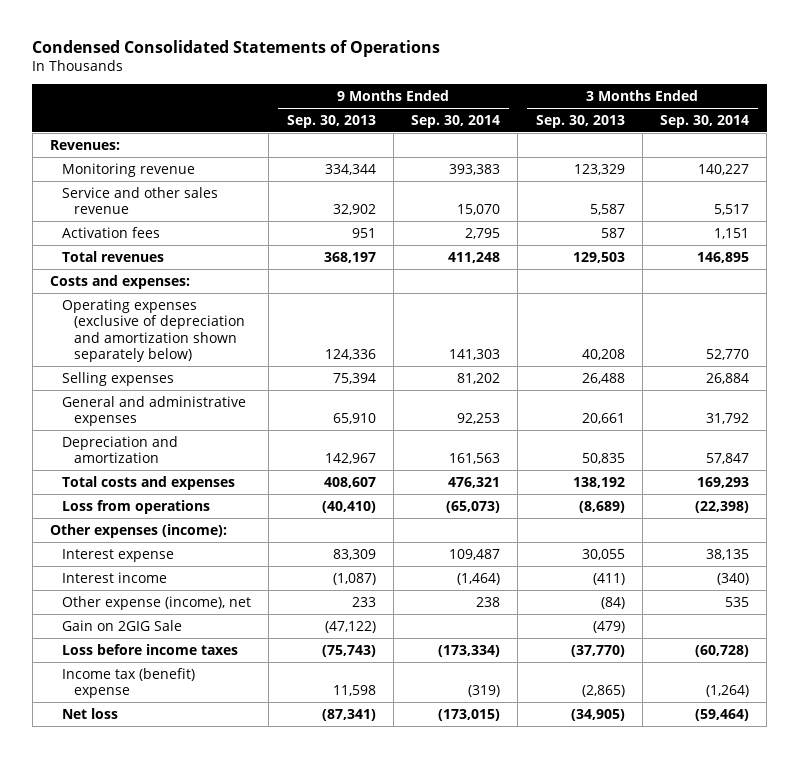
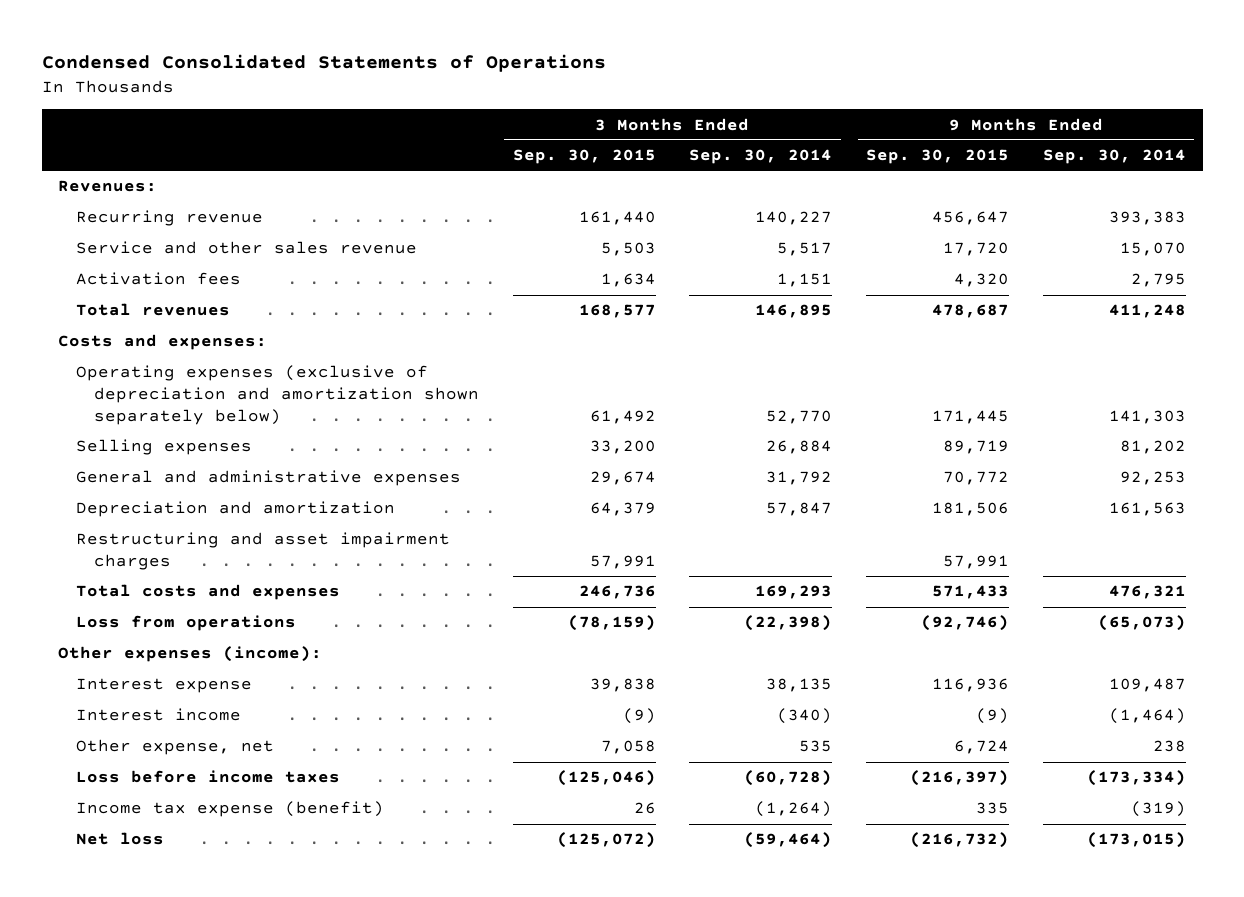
[286,114,376,128] Sep. 30, 2013 -> none
[535,114,625,128] Sep. 30, 2013 -> none
none -> [512,149,656,165] Sep. 30, 2015
none -> [866,149,1010,165] Sep. 30, 2015
[62,162,196,177] Monitoring revenue -> [76,210,264,227] Recurring revenue
none -> [76,532,451,571] Restructuring and asset impairment charges
[62,619,183,631] Gain on 2GIG Sale -> none
[62,595,252,610] Other expense (income), net -> [76,739,275,756] Other expense, net
[62,667,196,699] Income tax (benefit) expense -> [76,801,385,818] Income tax expense (benefit)

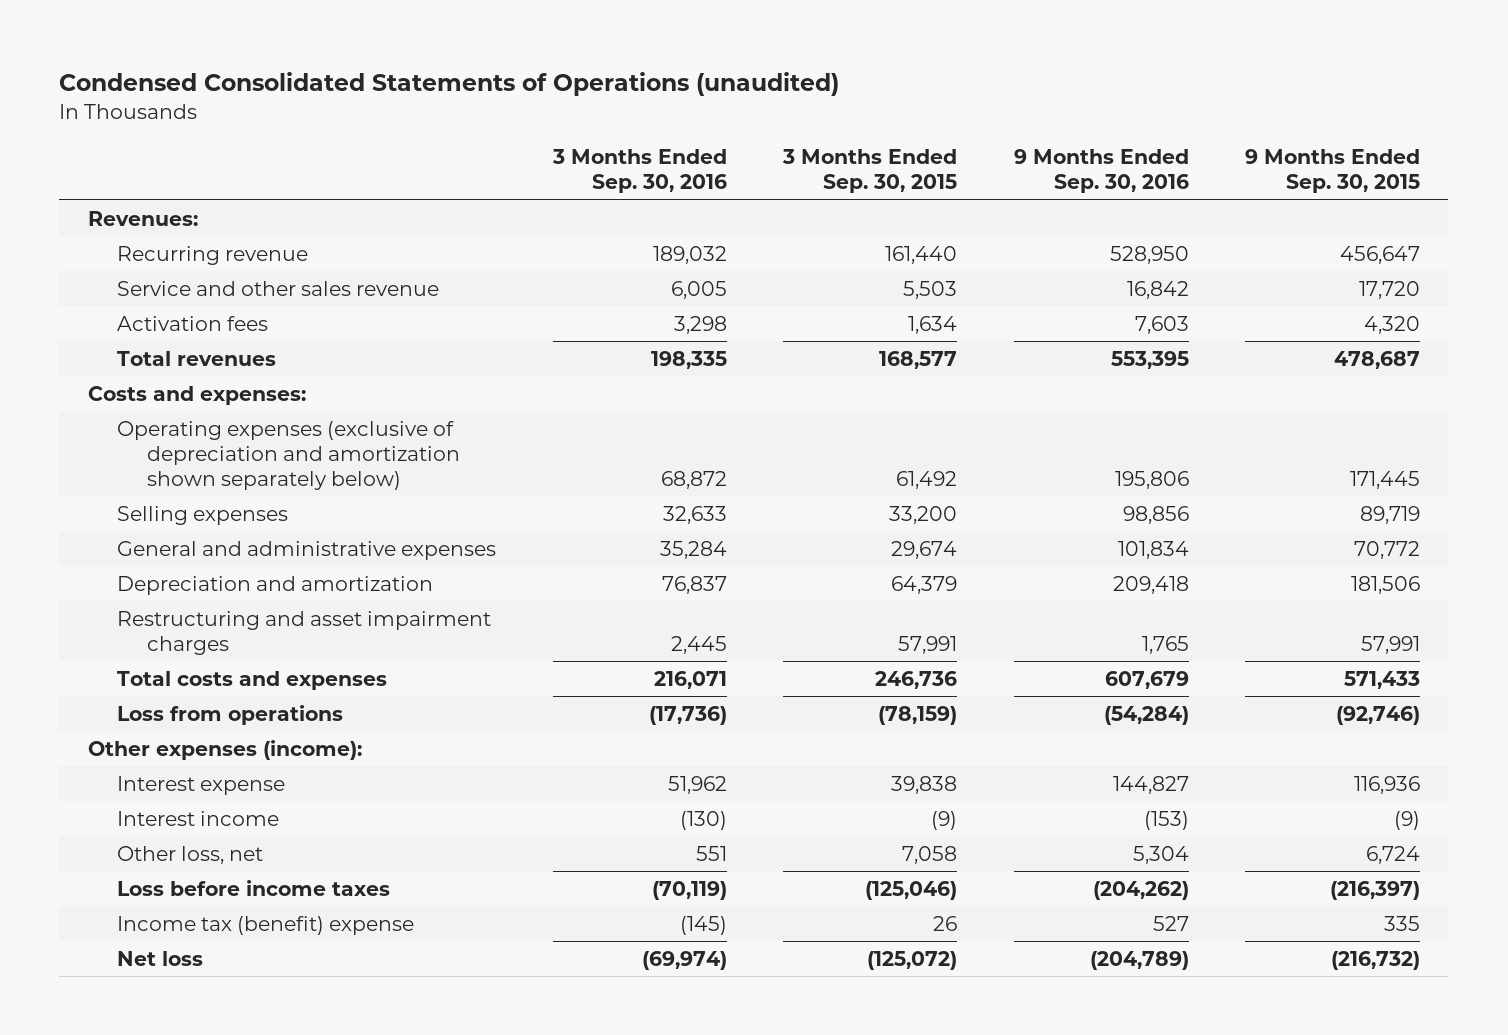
[41,54,606,73] Condensed Consolidated Statements of Operations -> [59,72,840,97] Condensed Consolidated Statements of Operations (unaudited)
[689,149,833,165] Sep. 30, 2014 -> none
[1042,149,1186,165] Sep. 30, 2014 -> none
none -> [551,149,727,194] 3 Months Ended Sep. 30, 2016
none -> [1013,149,1189,194] 9 Months Ended Sep. 30, 2016
[76,739,275,756] Other expense, net -> [117,845,264,864] Other loss, net
[76,801,385,818] Income tax expense (benefit) -> [117,915,415,935] Income tax (benefit) expense

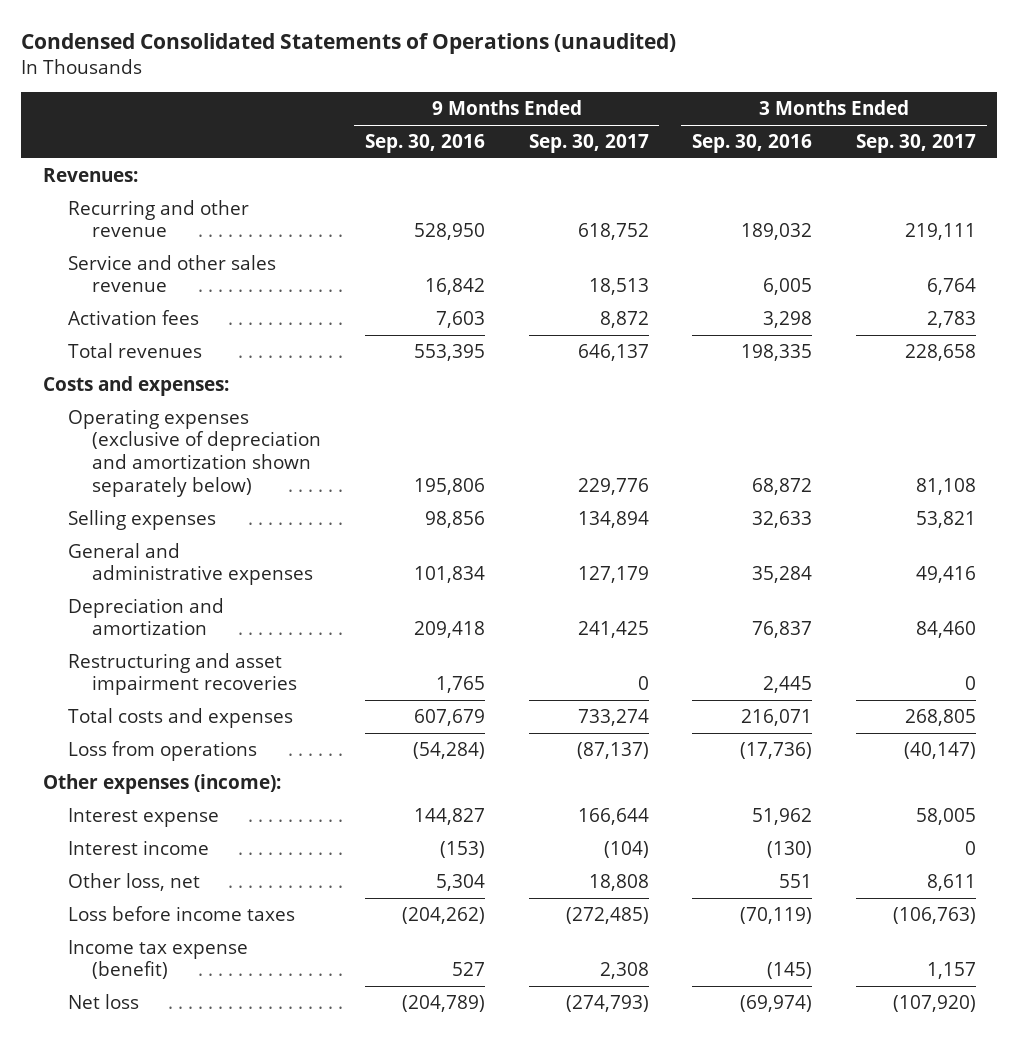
[782,149,958,194] 3 Months Ended Sep. 30, 2015 -> none
[1245,149,1421,194] 9 Months Ended Sep. 30, 2015 -> none
none -> [528,134,649,154] Sep. 30, 2017
none -> [855,134,976,154] Sep. 30, 2017
[117,245,309,265] Recurring revenue -> [67,199,249,238] Recurring and other revenue
[117,610,492,655] Restructuring and asset impairment charges -> [67,652,298,696] Restructuring and asset impairment recoveries
[117,915,415,935] Income tax (benefit) expense -> [67,939,248,980] Income tax expense (benefit)

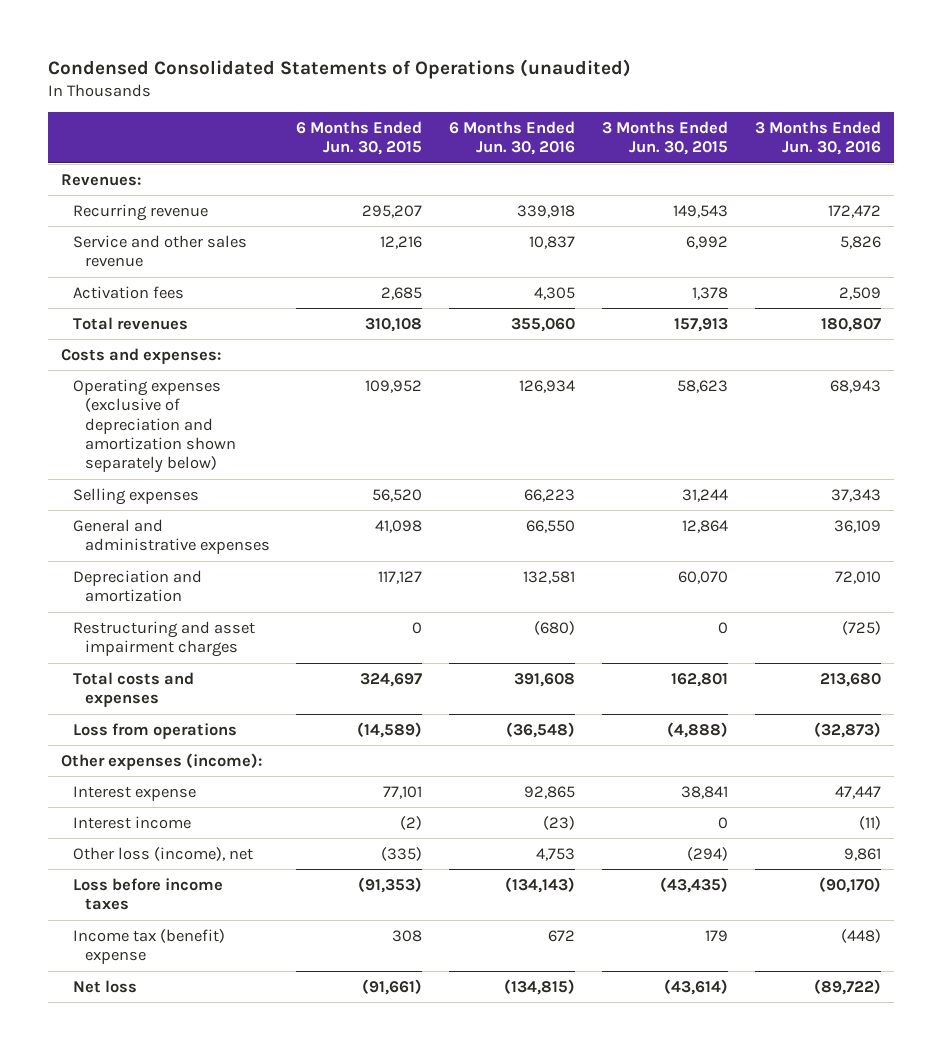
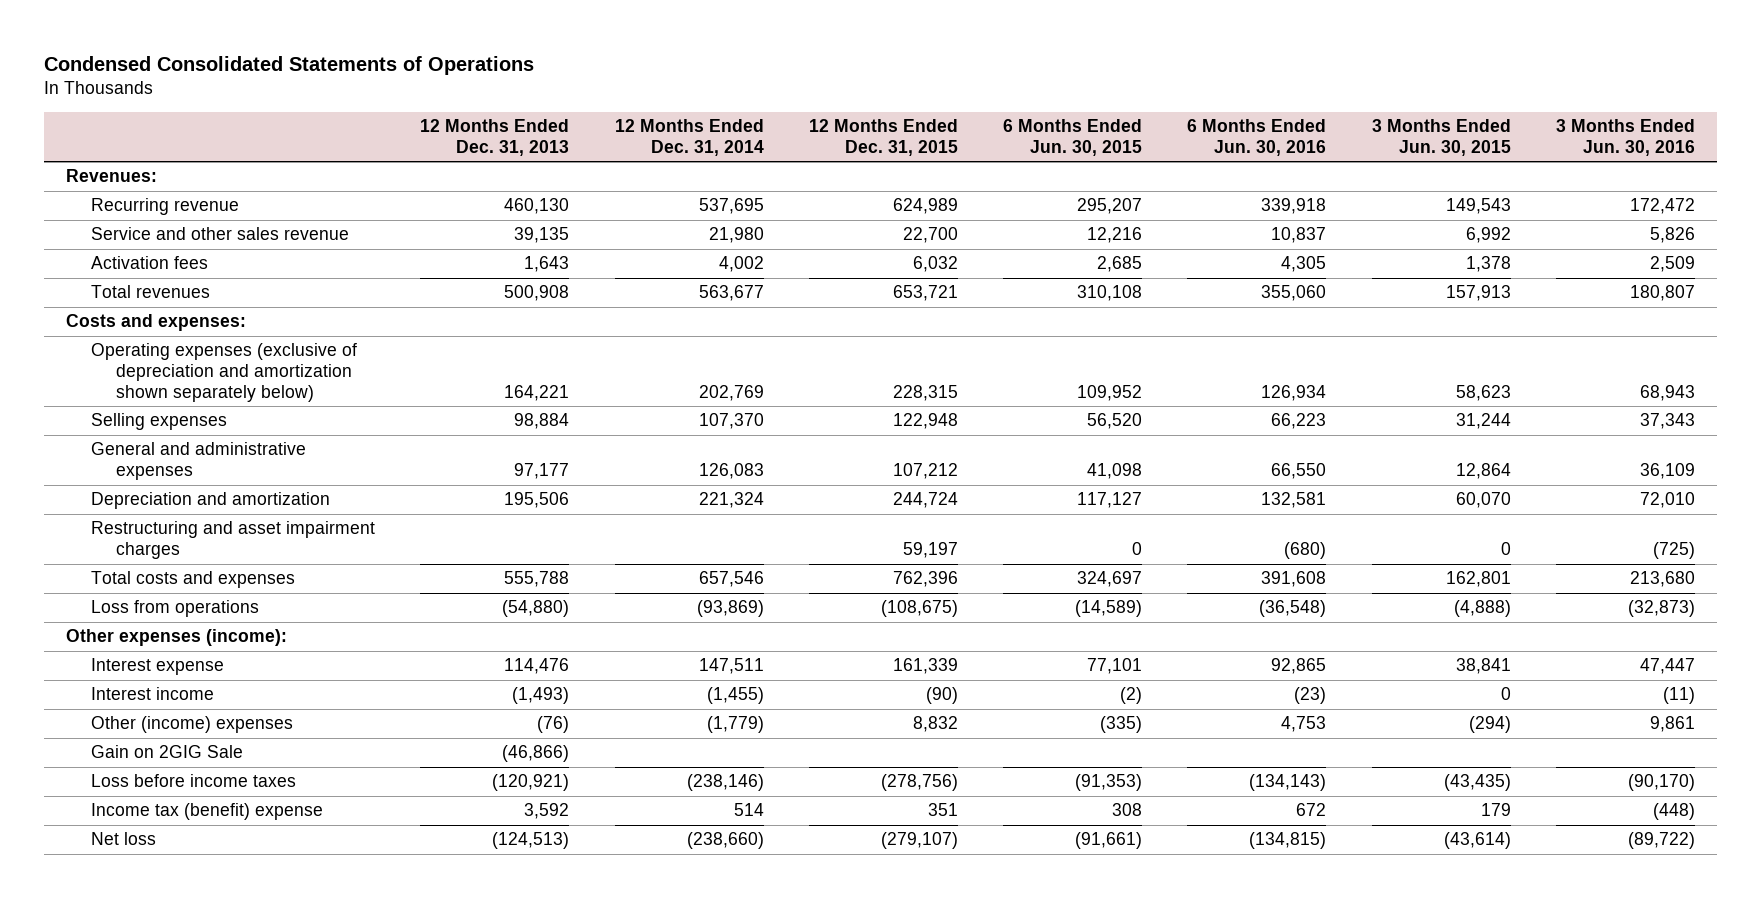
[48,58,632,79] Condensed Consolidated Statements of Operations (unaudited) -> [43,55,534,75] Condensed Consolidated Statements of Operations
none -> [420,119,570,156] 12 Months Ended Dec. 31, 2013
none -> [614,119,764,156] 12 Months Ended Dec. 31, 2014
none -> [808,119,958,156] 12 Months Ended Dec. 31, 2015
[73,846,254,861] Other loss (income), net -> [91,716,294,734] Other (income) expenses
none -> [91,745,244,759] Gain on 2GIG Sale

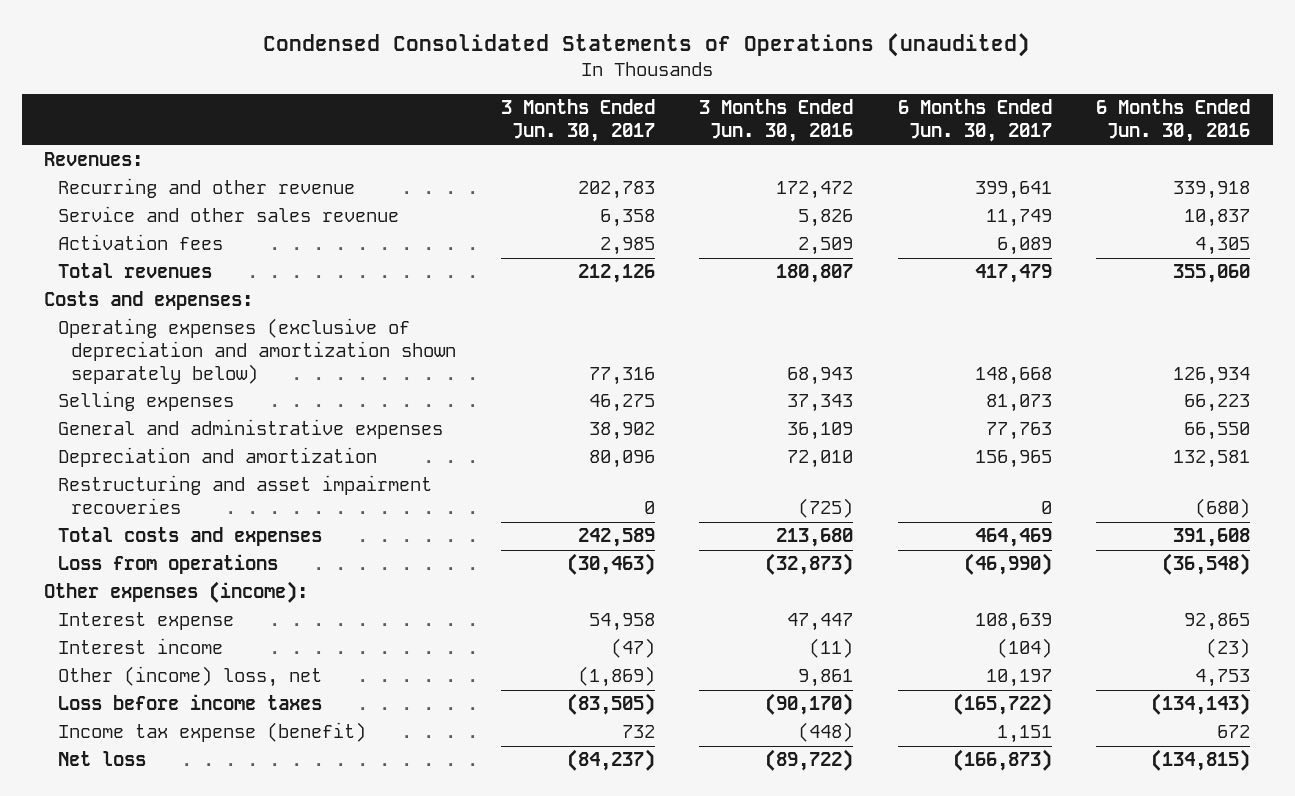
[43,55,534,75] Condensed Consolidated Statements of Operations -> [263,32,1031,57] Condensed Consolidated Statements of Operations (unaudited)
[420,119,570,156] 12 Months Ended Dec. 31, 2013 -> none
[614,119,764,156] 12 Months Ended Dec. 31, 2014 -> none
[808,119,958,156] 12 Months Ended Dec. 31, 2015 -> none
[1003,119,1143,156] 6 Months Ended Jun. 30, 2015 -> none
[1371,119,1511,156] 3 Months Ended Jun. 30, 2015 -> none
none -> [500,99,655,143] 3 Months Ended Jun. 30, 2017
none -> [897,99,1052,143] 6 Months Ended Jun. 30, 2017
[91,198,240,216] Recurring revenue -> [57,178,355,199] Recurring and other revenue
[91,521,376,560] Restructuring and asset impairment charges -> [57,475,432,515] Restructuring and asset impairment recoveries
[91,745,244,759] Gain on 2GIG Sale -> none
[91,716,294,734] Other (income) expenses -> [57,666,322,688] Other (income) loss, net
[91,803,324,821] Income tax (benefit) expense -> [57,722,366,743] Income tax expense (benefit)

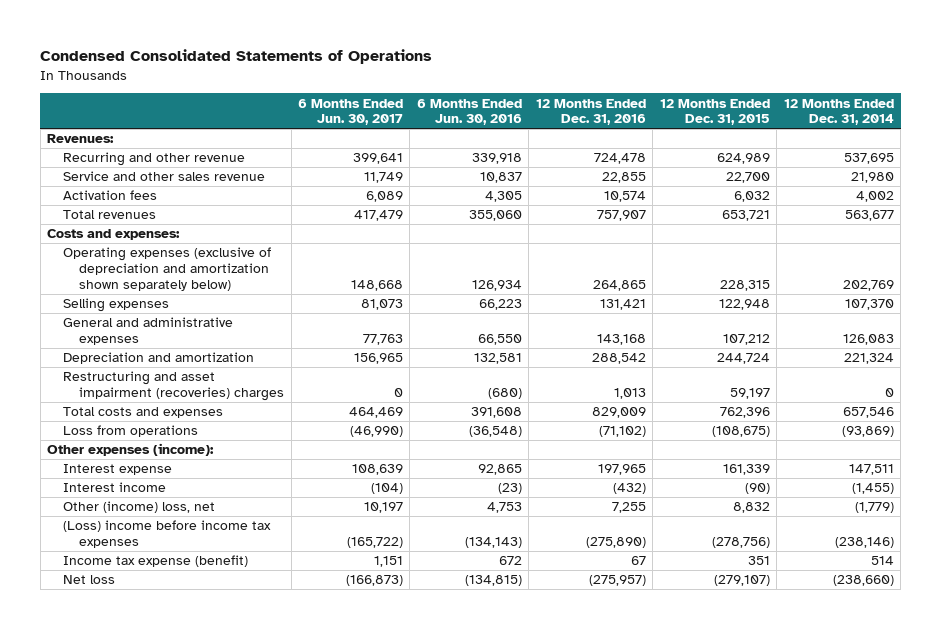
[263,32,1031,57] Condensed Consolidated Statements of Operations (unaudited) -> [40,49,433,65] Condensed Consolidated Statements of Operations
[500,99,655,143] 3 Months Ended Jun. 30, 2017 -> none
[699,99,854,143] 3 Months Ended Jun. 30, 2016 -> none
none -> [535,98,646,126] 12 Months Ended Dec. 31, 2016
none -> [659,98,770,126] 12 Months Ended Dec. 31, 2015
none -> [783,98,894,126] 12 Months Ended Dec. 31, 2014
[57,475,432,515] Restructuring and asset impairment recoveries -> [63,371,285,401] Restructuring and asset impairment (recoveries) charges
[57,694,322,711] Loss before income taxes -> [63,520,272,548] (Loss) income before income tax expenses

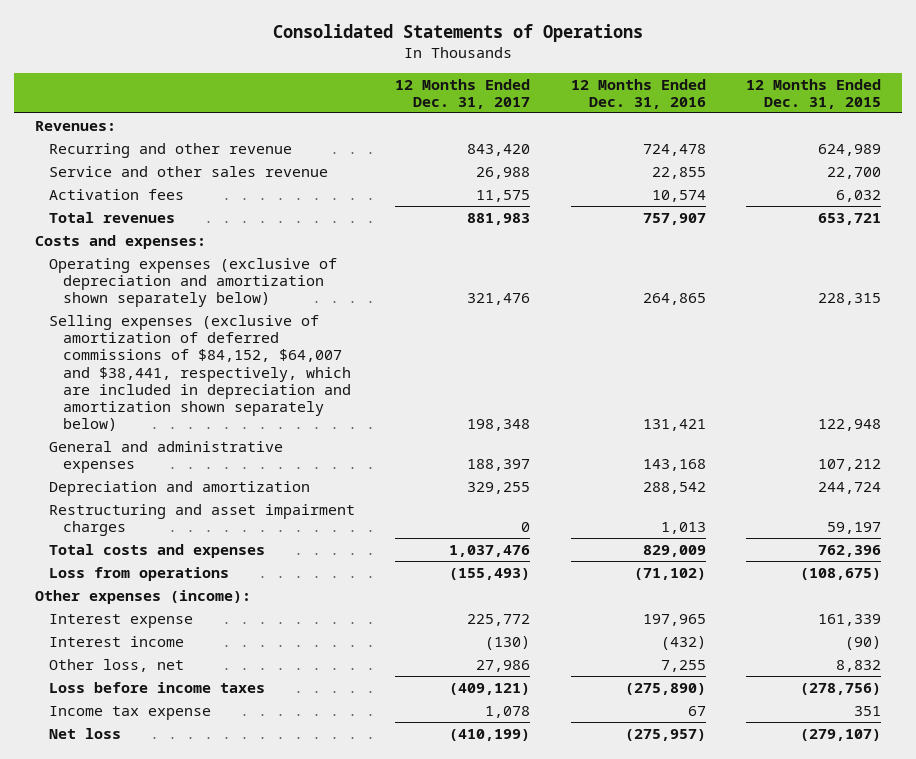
[40,49,433,65] Condensed Consolidated Statements of Operations -> [273,23,644,42] Consolidated Statements of Operations
[298,98,404,126] 6 Months Ended Jun. 30, 2017 -> none
[416,98,522,126] 6 Months Ended Jun. 30, 2016 -> none
[783,98,894,126] 12 Months Ended Dec. 31, 2014 -> none
none -> [395,78,531,109] 12 Months Ended Dec. 31, 2017
[63,298,170,313] Selling expenses -> [48,314,352,432] Selling expenses (exclusive of amortization of deferred commissions of $84,152, $64,007 and $38,441, respectively, which are included in depreciation and amortization shown separately below)
[63,371,285,401] Restructuring and asset impairment (recoveries) charges -> [48,503,355,537] Restructuring and asset impairment charges
[63,501,216,514] Other (income) loss, net -> [48,658,184,672] Other loss, net
[63,520,272,548] (Loss) income before income tax expenses -> [48,681,265,693] Loss before income taxes
[63,555,249,568] Income tax expense (benefit) -> [48,705,211,720] Income tax expense

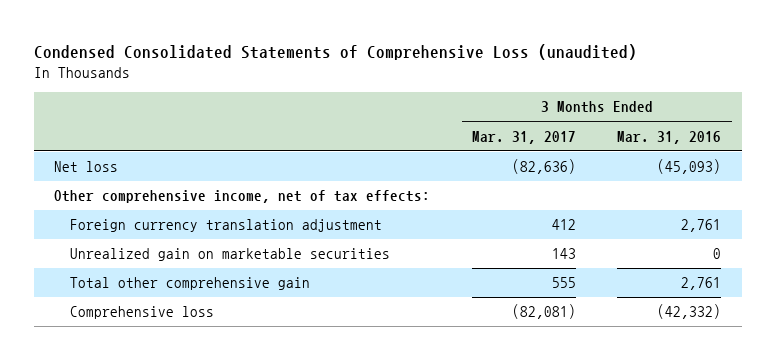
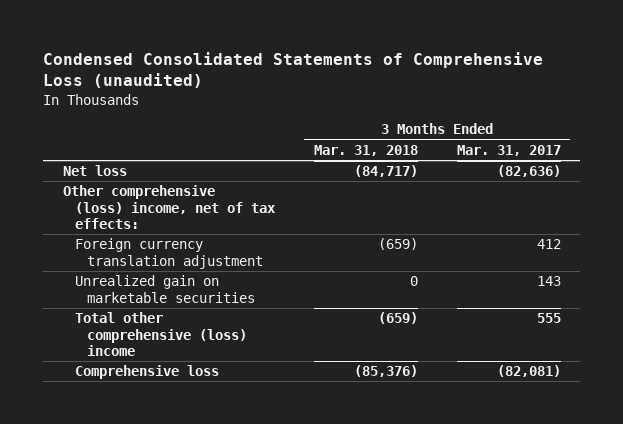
[617,130,722,144] Mar. 31, 2016 -> none
none -> [313,144,418,156] Mar. 31, 2018
[54,190,431,204] Other comprehensive income, net of tax effects: -> [62,185,277,229] Other comprehensive (loss) income, net of tax effects:
[70,277,311,291] Total other comprehensive gain -> [75,312,248,356] Total other comprehensive (loss) income

